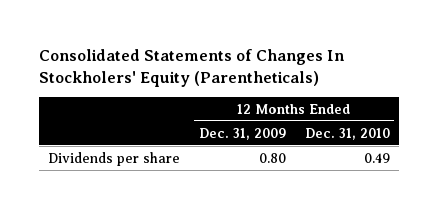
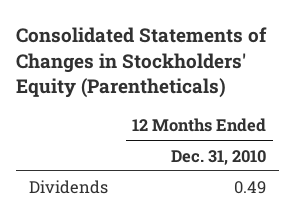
[38,48,345,87] Consolidated Statements of Changes In Stockholers' Equity (Parentheticals) -> [16,26,268,99] Consolidated Statements of Changes in Stockholders' Equity (Parentheticals)
[198,127,286,140] Dec. 31, 2009 -> none
[48,151,181,166] Dividends per share -> [28,180,108,195] Dividends

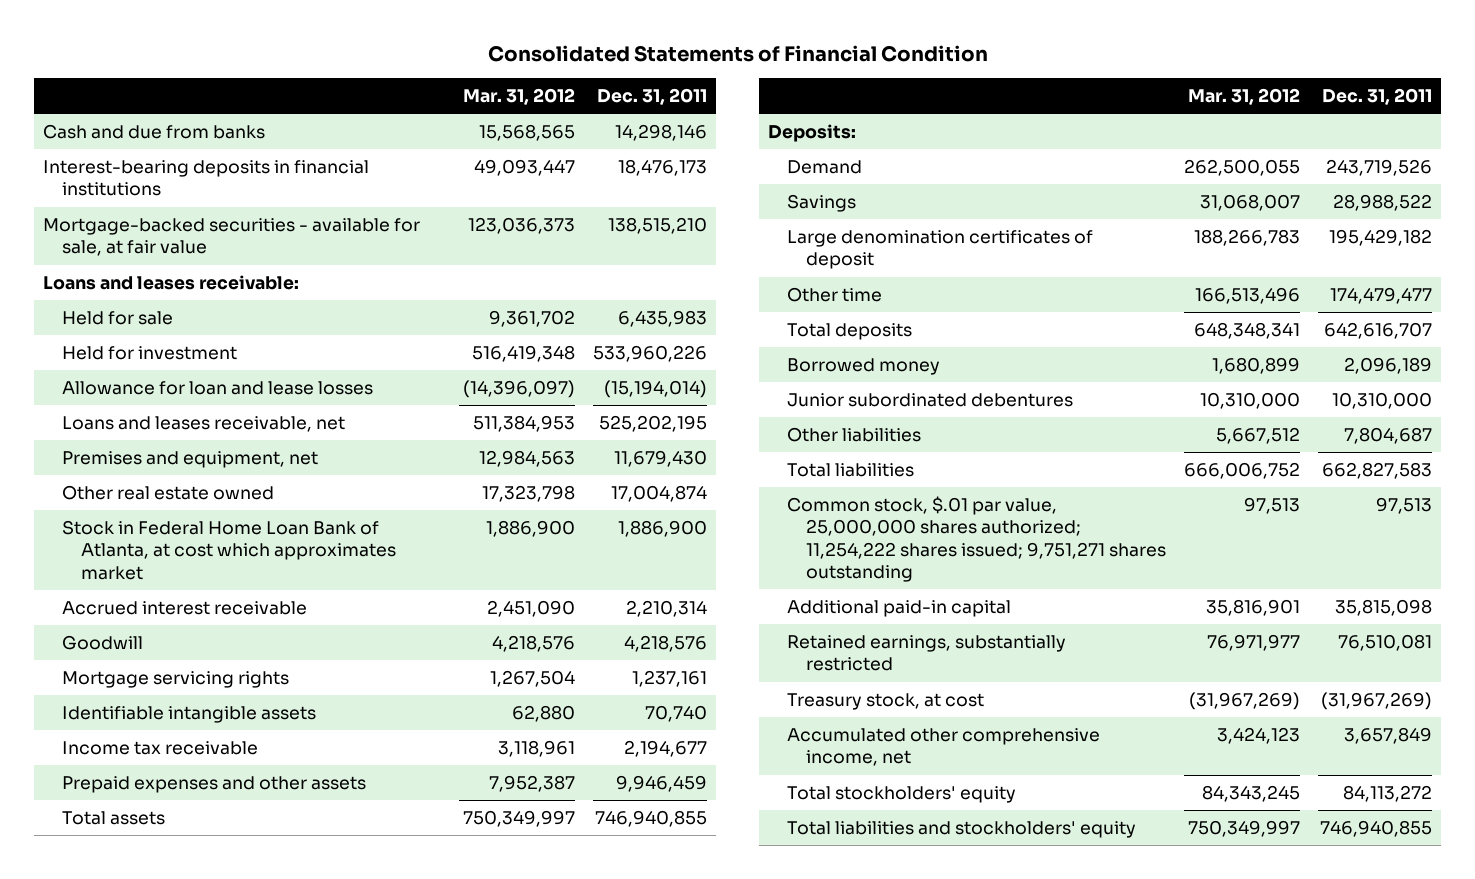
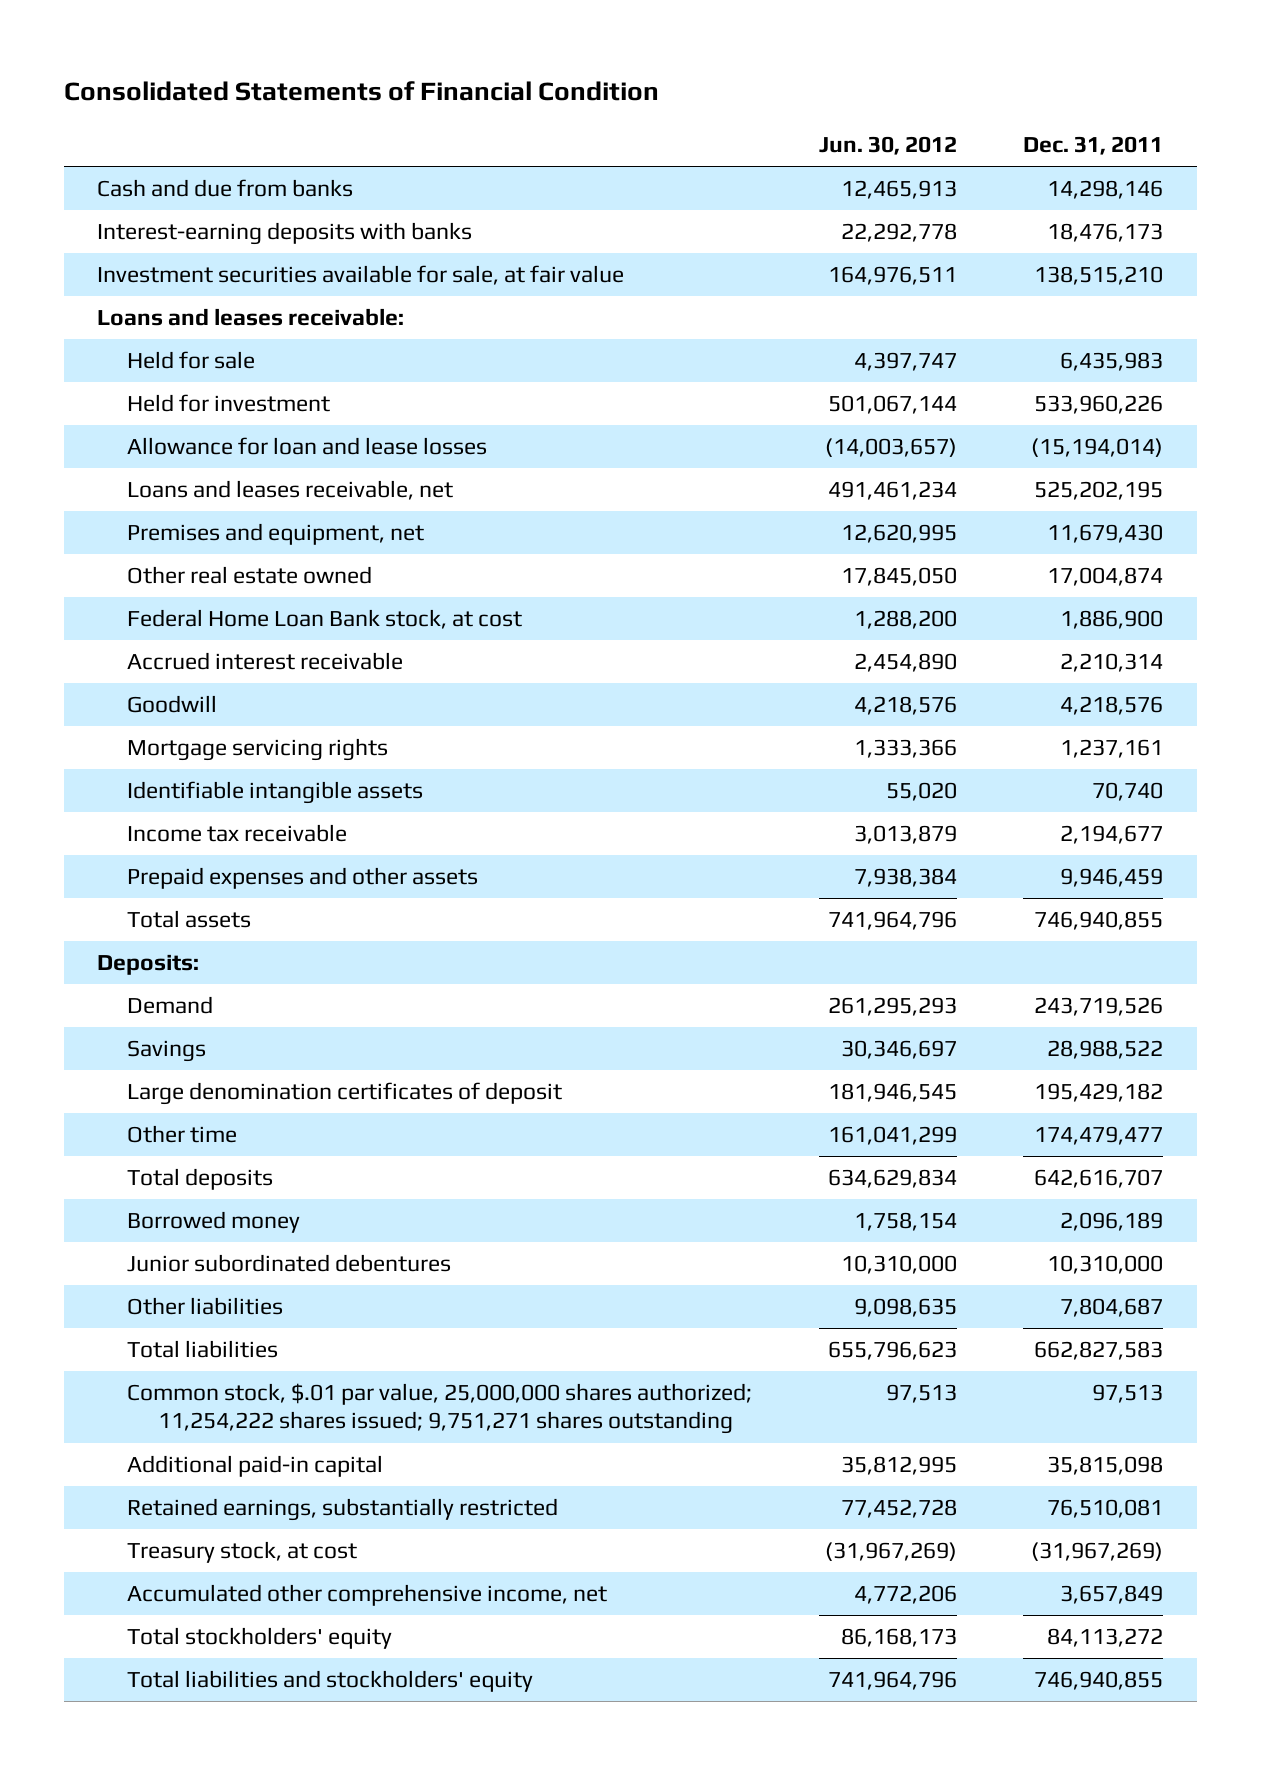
[462,88,575,106] Mar. 31, 2012 -> none
none -> [818,135,957,155] Jun. 30, 2012
[42,159,369,197] Interest-bearing deposits in financial institutions -> [97,222,473,246] Interest-earning deposits with banks
[42,217,420,257] Mortgage-backed securities - available for sale, at fair value -> [97,265,625,286] Investment securities available for sale, at fair value
[61,519,396,580] Stock in Federal Home Loan Bank of Atlanta, at cost which approximates market -> [127,609,523,630] Federal Home Loan Bank stock, at cost

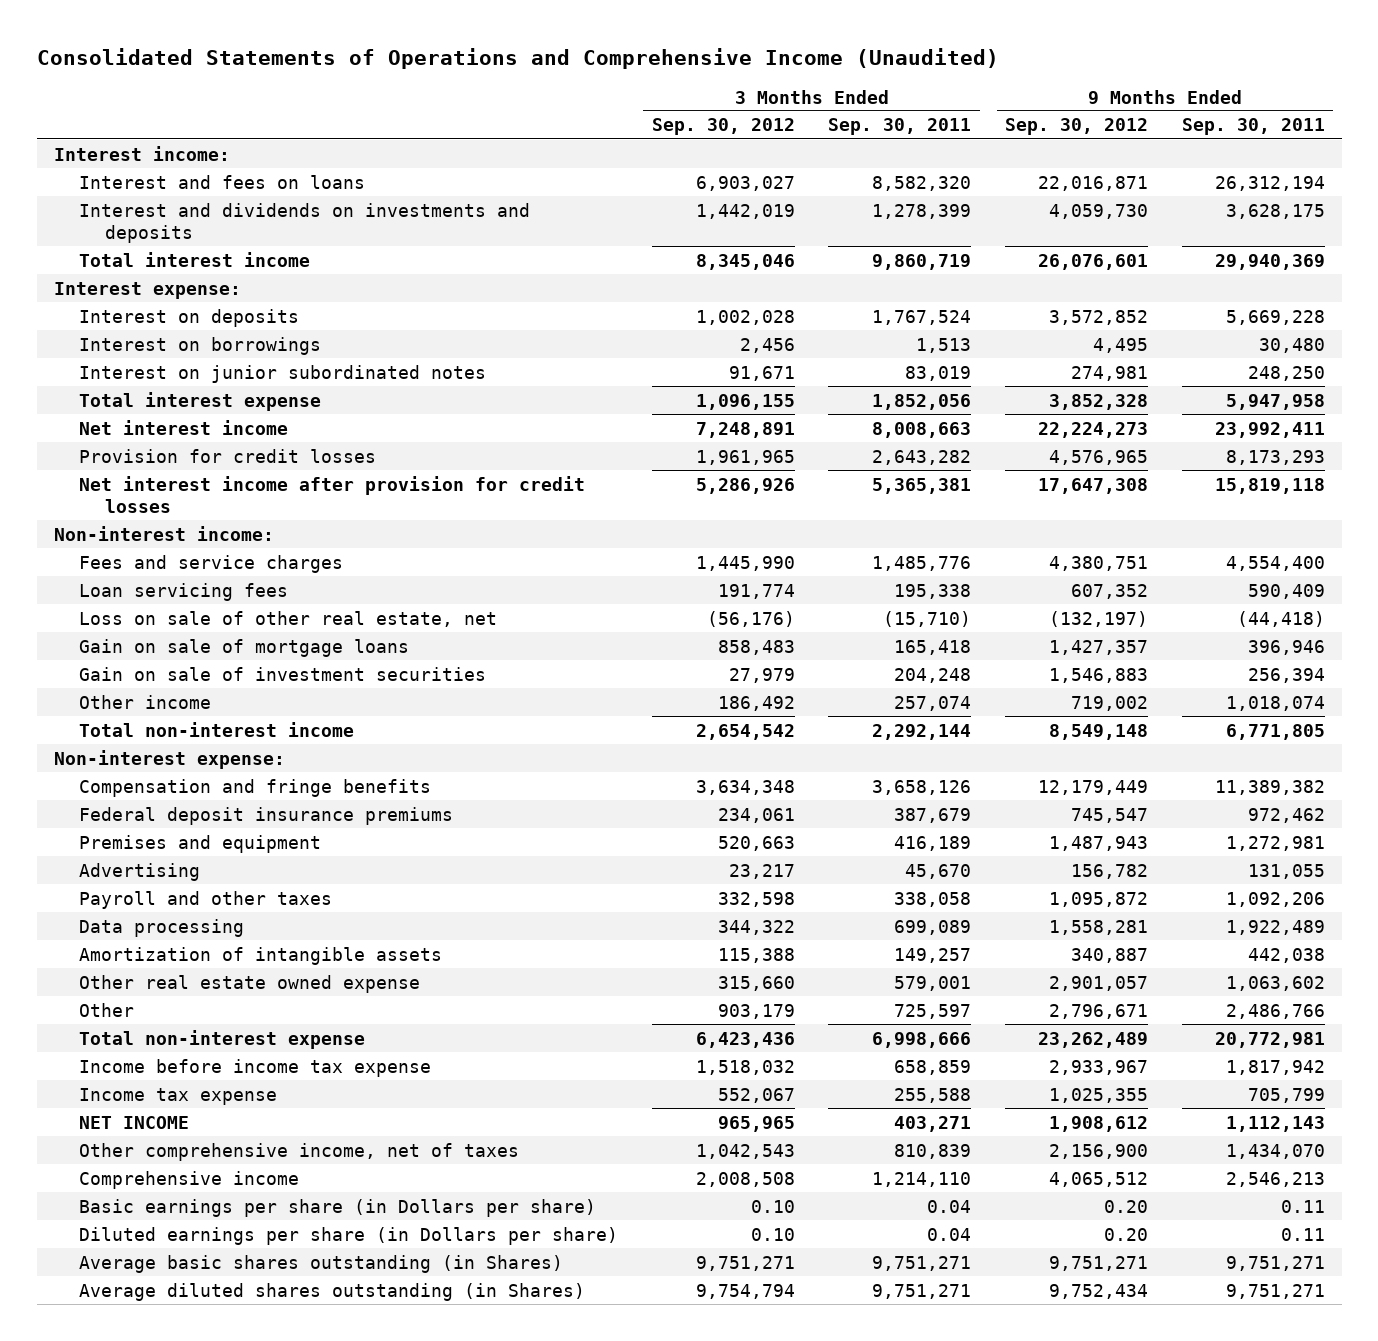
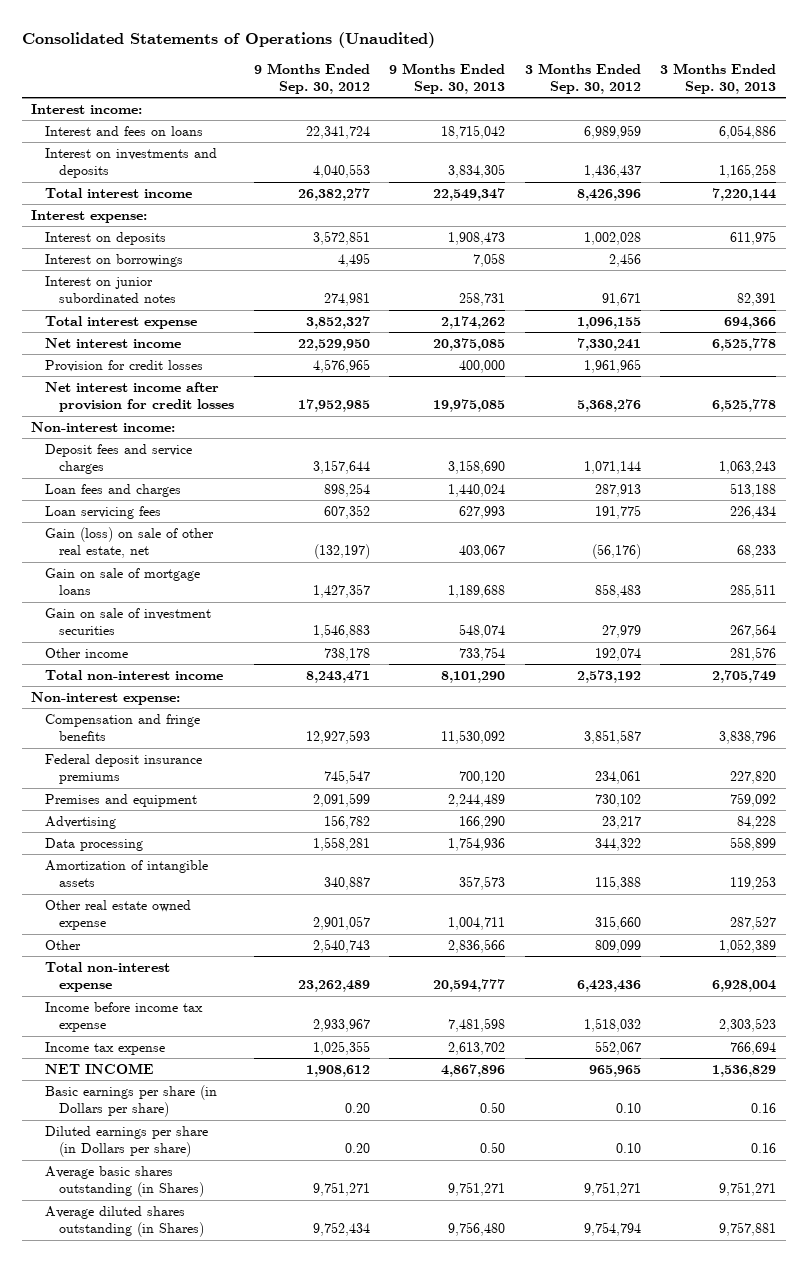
[36,48,999,70] Consolidated Statements of Operations and Comprehensive Income (Unaudited) -> [21,31,435,48] Consolidated Statements of Operations (Unaudited)
[828,118,972,136] Sep. 30, 2011 -> none
[1181,118,1325,136] Sep. 30, 2011 -> none
none -> [389,62,506,95] 9 Months Ended Sep. 30, 2013
none -> [660,62,777,95] 3 Months Ended Sep. 30, 2013
[695,175,795,191] 6,903,027 -> [583,125,641,140] 6,989,959
[1038,175,1149,191] 22,016,871 -> [305,126,370,140] 22,341,724
[79,202,531,244] Interest and dividends on investments and deposits -> [45,148,218,179] Interest on investments and deposits
[695,203,795,219] 1,442,019 -> [583,165,641,179] 1,436,437
[1049,203,1149,219] 4,059,730 -> [312,164,370,179] 4,040,553
[695,253,795,270] 8,345,046 -> [576,189,641,202] 8,426,396
[1038,253,1149,270] 26,076,601 -> [297,188,370,202] 26,382,277
[1049,309,1149,325] 3,572,852 -> [312,231,370,246] 3,572,851
[1049,393,1149,410] 3,852,328 -> [305,316,370,330] 3,852,327
[695,421,795,438] 7,248,891 -> [576,338,641,352] 7,330,241
[1038,421,1149,438] 22,224,273 -> [297,339,370,352] 22,529,950
[695,477,795,494] 5,286,926 -> [576,399,641,413] 5,368,276
[1038,477,1149,494] 17,647,308 -> [297,399,370,413] 17,952,985
[79,554,344,573] Fees and service charges -> [45,444,193,475] Deposit fees and service charges
[695,555,795,571] 1,445,990 -> [583,461,641,475] 1,071,144
[1049,555,1149,571] 4,380,751 -> [312,460,370,475] 3,157,644
none -> [45,484,182,498] Loan fees and charges
[717,583,795,599] 191,774 -> [594,505,641,520] 191,775
[79,610,498,627] Loss on sale of other real estate, net -> [45,527,215,559] Gain (loss) on sale of other real estate, net
[717,695,795,711] 186,492 -> [594,648,641,662] 192,074
[1071,695,1149,711] 719,002 -> [323,648,370,662] 738,178
[695,723,795,740] 2,654,542 -> [576,670,641,684] 2,573,192
[1049,723,1149,740] 8,549,148 -> [305,670,370,684] 8,243,471
[695,779,795,795] 3,634,348 -> [583,730,641,745] 3,851,587
[1038,779,1149,795] 12,179,449 -> [305,730,370,745] 12,927,593
[717,835,795,851] 520,663 -> [594,794,641,808] 730,102
[1049,835,1149,851] 1,487,943 -> [312,793,370,808] 2,091,599
[79,890,333,909] Payroll and other taxes -> none
[717,1003,795,1019] 903,179 -> [594,940,641,954] 809,099
[1049,1003,1149,1019] 2,796,671 -> [312,939,370,954] 2,540,743
[79,1142,520,1161] Other comprehensive income, net of taxes -> none
[79,1170,300,1189] Comprehensive income -> none

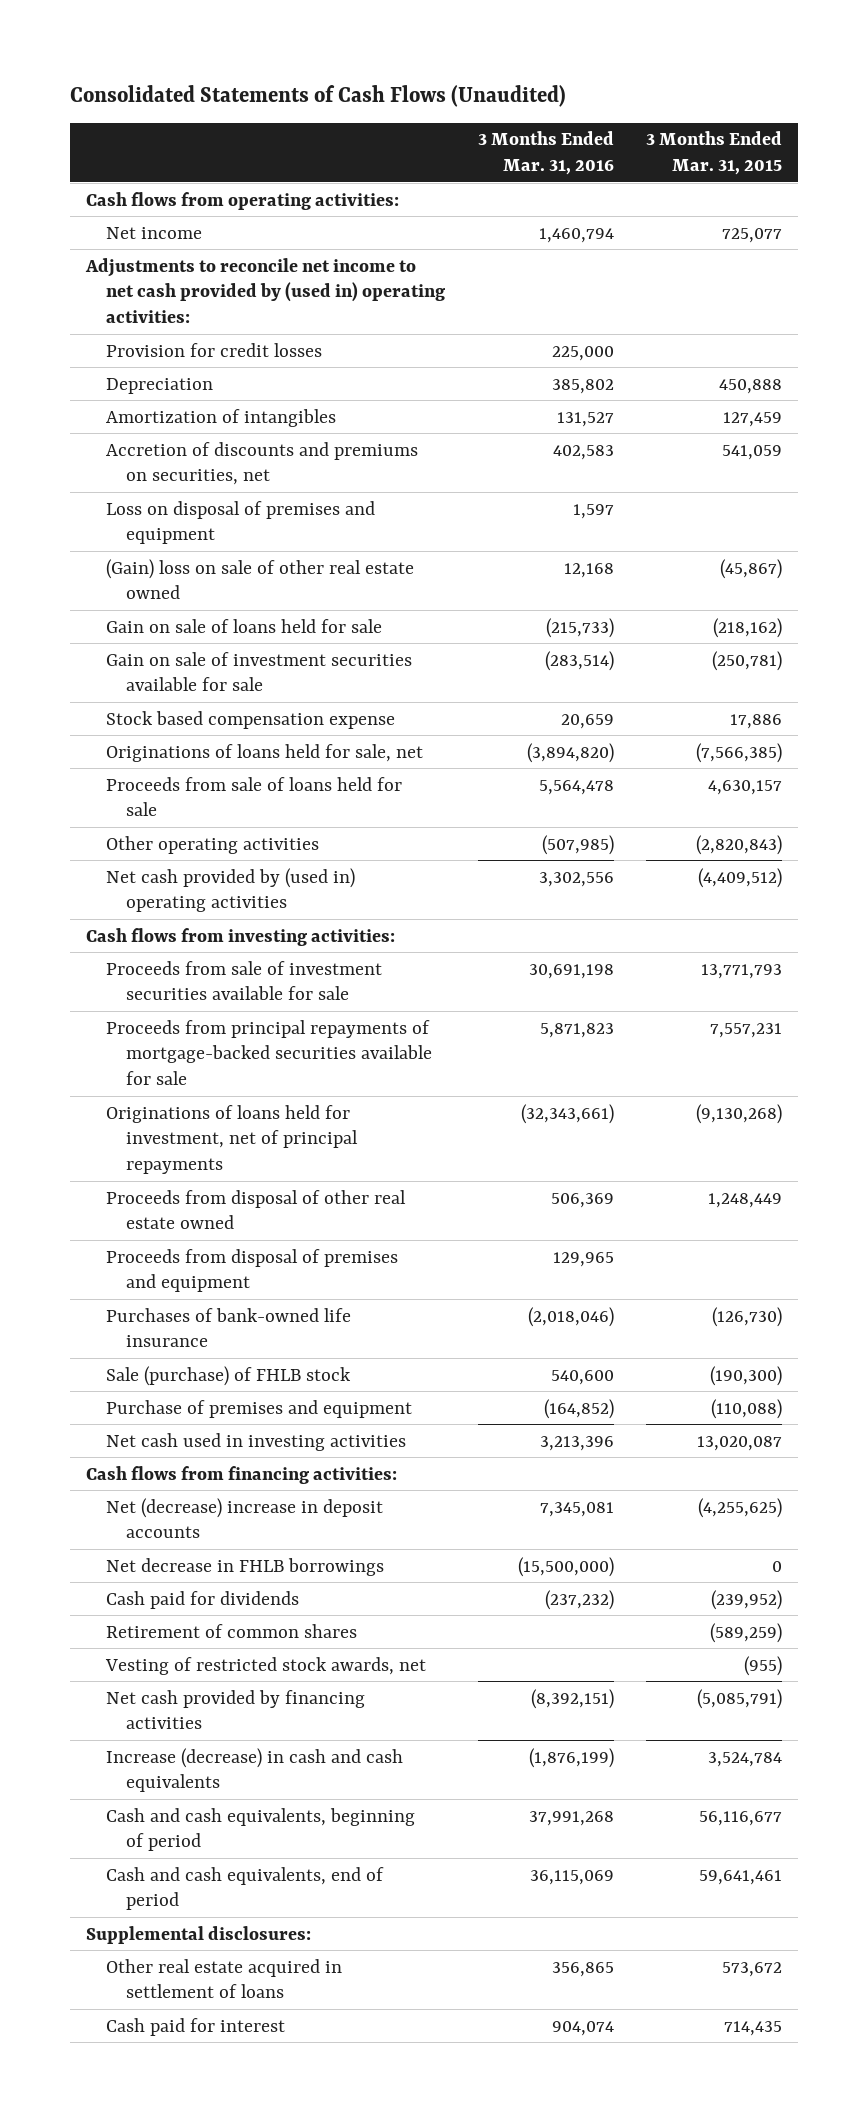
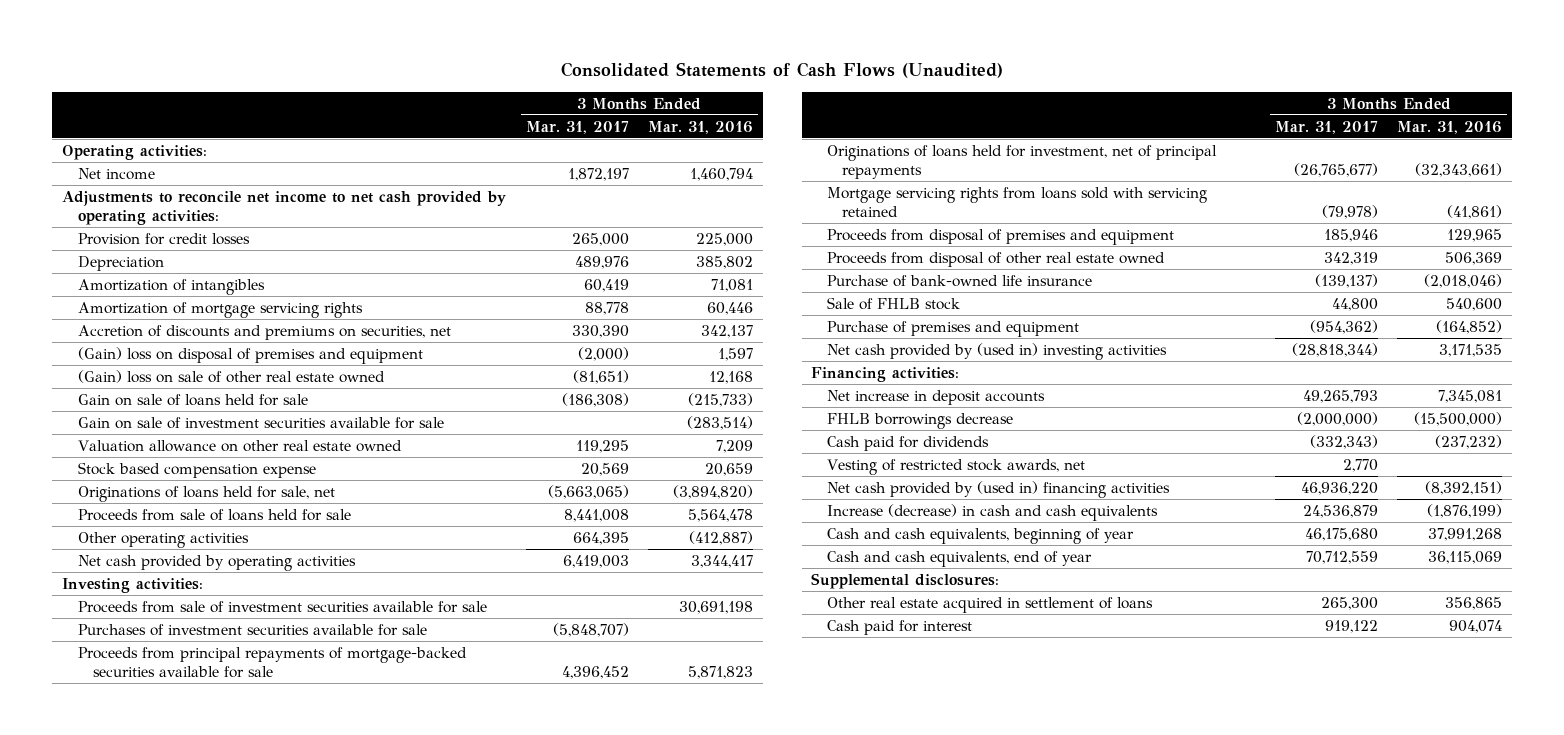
[645,131,782,175] 3 Months Ended Mar. 31, 2015 -> none
none -> [525,120,629,134] Mar. 31, 2017
[86,191,400,210] Cash flows from operating activities: -> [62,144,208,160] Operating activities:
[85,257,446,323] Adjustments to reconcile net income to net cash provided by (used in) operating activities: -> [62,190,507,225] Adjustments to reconcile net income to net cash provided by operating activities:
[556,411,614,427] 131,527 -> [711,278,754,292] 71,081
none -> [77,301,363,318] Amortization of mortgage servicing rights
[552,444,614,460] 402,583 -> [701,324,754,338] 342,137
[106,500,376,545] Loss on disposal of premises and equipment -> [77,346,423,364] (Gain) loss on disposal of premises and equipment
none -> [77,439,402,452] Valuation allowance on other real estate owned
[541,834,614,855] (507,985) -> [689,530,754,545] (412,887)
[106,867,356,913] Net cash provided by (used in) operating activities -> [77,554,356,571] Net cash provided by operating activities
[538,871,614,887] 3,302,556 -> [691,554,754,568] 3,344,417
[86,927,396,946] Cash flows from investing activities: -> [62,577,204,593] Investing activities:
none -> [77,623,427,636] Purchases of investment securities available for sale
none -> [826,186,1207,217] Mortgage servicing rights from loans sold with servicing retained
[106,1189,407,1230] Proceeds from disposal of other real estate owned -> [826,251,1165,267] Proceeds from disposal of other real estate owned
[106,1307,352,1348] Purchases of bank-owned life insurance -> [826,274,1092,287] Purchase of bank-owned life insurance
[106,1365,352,1386] Sale (purchase) of FHLB stock -> [826,296,960,310] Sale of FHLB stock
[106,1432,407,1451] Net cash used in investing activities -> [826,342,1167,360] Net cash provided by (used in) investing activities
[539,1435,614,1451] 3,213,396 -> [1439,343,1503,357] 3,171,535
[86,1465,398,1484] Cash flows from financing activities: -> [811,366,960,382] Financing activities:
[106,1497,384,1539] Net (decrease) increase in deposit accounts -> [826,389,1045,405] Net increase in deposit accounts
[106,1557,385,1576] Net decrease in FHLB borrowings -> [826,412,1013,429] FHLB borrowings decrease
[106,1623,358,1638] Retirement of common shares -> none
[106,1689,366,1730] Net cash provided by financing activities -> [826,480,1170,498] Net cash provided by (used in) financing activities
[106,1807,416,1852] Cash and cash equivalents, beginning of period -> [826,527,1134,544] Cash and cash equivalents, beginning of year
[106,1866,385,1911] Cash and cash equivalents, end of period -> [826,550,1092,567] Cash and cash equivalents, end of year

